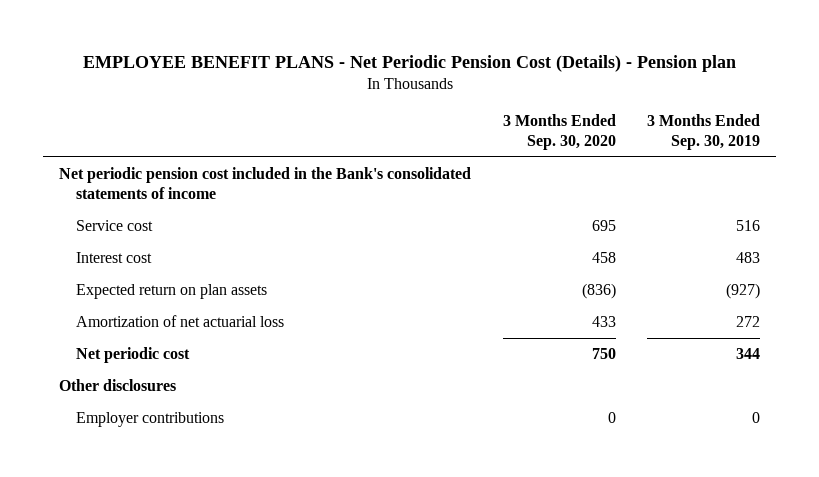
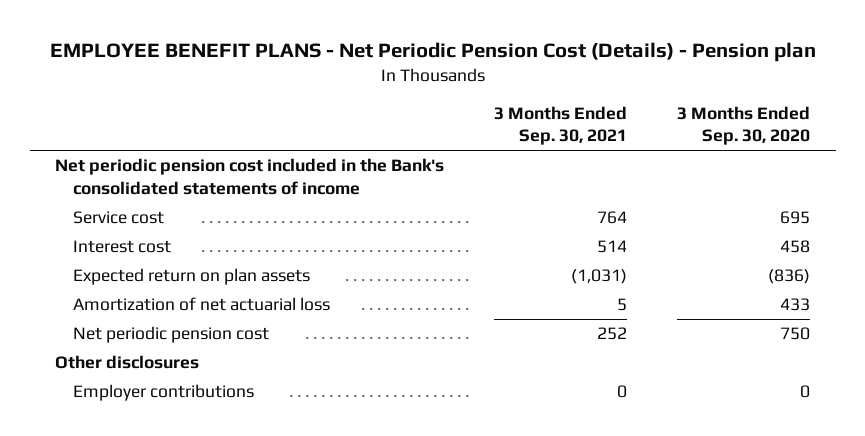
[647,114,761,151] 3 Months Ended Sep. 30, 2019 -> none
none -> [494,105,628,146] 3 Months Ended Sep. 30, 2021
[76,347,191,364] Net periodic cost -> [73,326,270,344] Net periodic pension cost

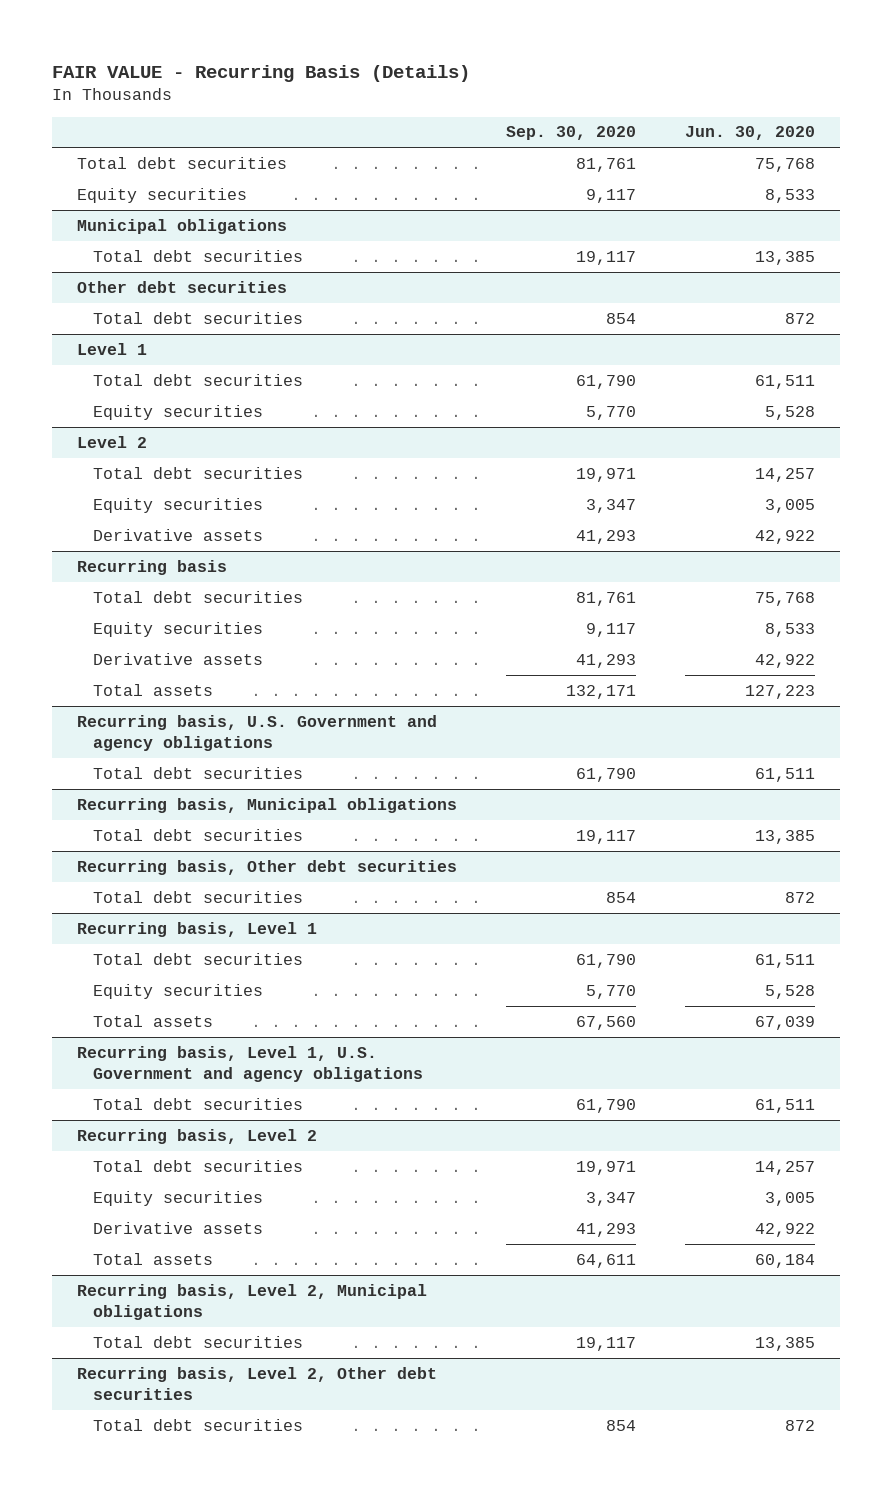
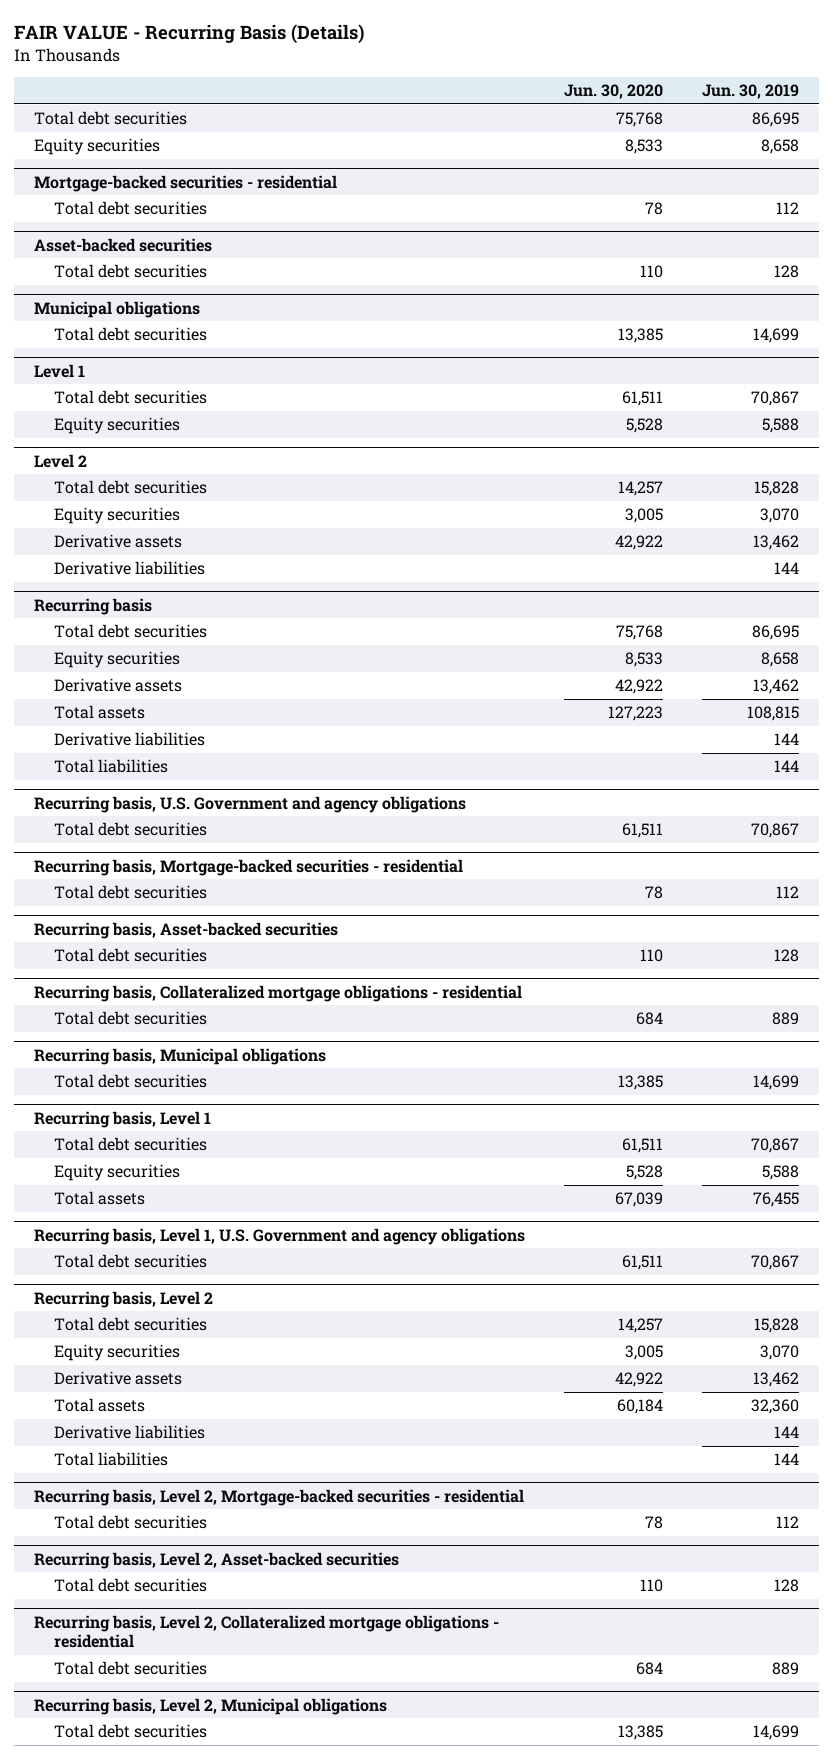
[506,126,637,141] Sep. 30, 2020 -> none
none -> [702,84,800,100] Jun. 30, 2019
none -> [33,174,337,192] Mortgage-backed securities - residential
none -> [54,201,208,216] Total debt securities
none -> [33,237,212,252] Asset-backed securities
none -> [54,264,208,279] Total debt securities
[76,280,287,293] Other debt securities -> none
[93,311,304,324] Total debt securities -> none
none -> [54,561,206,576] Derivative liabilities
none -> [54,732,206,747] Derivative liabilities
none -> [54,759,169,774] Total liabilities
none -> [33,858,463,876] Recurring basis, Mortgage-backed securities - residential
none -> [54,885,208,900] Total debt securities
none -> [33,921,338,939] Recurring basis, Asset-backed securities
none -> [54,948,208,963] Total debt securities
none -> [33,984,522,1002] Recurring basis, Collateralized mortgage obligations - residential
none -> [54,1011,208,1026] Total debt securities
[76,859,457,875] Recurring basis, Other debt securities -> none
[93,890,304,903] Total debt securities -> none
none -> [54,1425,206,1440] Derivative liabilities
none -> [54,1452,169,1467] Total liabilities
none -> [33,1488,524,1506] Recurring basis, Level 2, Mortgage-backed securities - residential
none -> [54,1515,208,1530] Total debt securities
none -> [33,1551,399,1569] Recurring basis, Level 2, Asset-backed securities
none -> [54,1578,208,1593] Total debt securities
none -> [33,1614,499,1649] Recurring basis, Level 2, Collateralized mortgage obligations - residential
none -> [54,1661,208,1676] Total debt securities
[76,1366,437,1400] Recurring basis, Level 2, Other debt securities -> none
[93,1418,304,1431] Total debt securities -> none

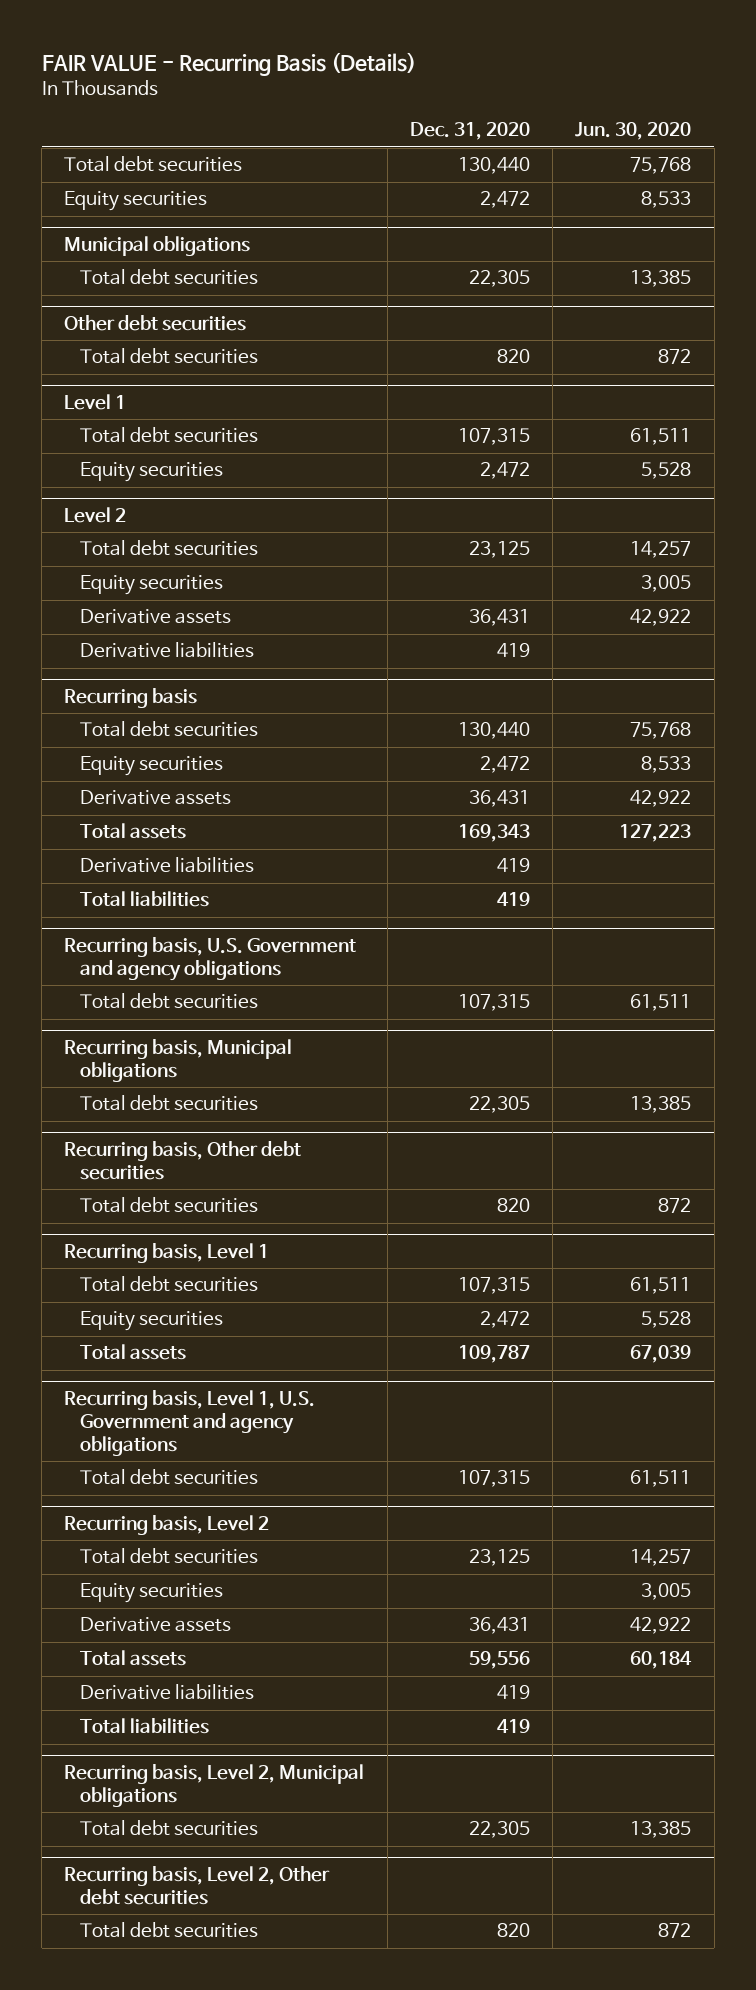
[702,84,800,100] Jun. 30, 2019 -> none
none -> [409,122,530,141] Dec. 31, 2020
[33,174,337,192] Mortgage-backed securities - residential -> none
[54,201,208,216] Total debt securities -> none
[33,237,212,252] Asset-backed securities -> none
[54,264,208,279] Total debt securities -> none
none -> [64,314,247,331] Other debt securities
none -> [79,348,258,365] Total debt securities
[33,858,463,876] Recurring basis, Mortgage-backed securities - residential -> none
[54,885,208,900] Total debt securities -> none
[33,921,338,939] Recurring basis, Asset-backed securities -> none
[54,948,208,963] Total debt securities -> none
[33,984,522,1002] Recurring basis, Collateralized mortgage obligations - residential -> none
[54,1011,208,1026] Total debt securities -> none
none -> [64,1140,302,1180] Recurring basis, Other debt securities
none -> [79,1197,258,1214] Total debt securities
[33,1488,524,1506] Recurring basis, Level 2, Mortgage-backed securities - residential -> none
[54,1515,208,1530] Total debt securities -> none
[33,1551,399,1569] Recurring basis, Level 2, Asset-backed securities -> none
[54,1578,208,1593] Total debt securities -> none
[33,1614,499,1649] Recurring basis, Level 2, Collateralized mortgage obligations - residential -> none
[54,1661,208,1676] Total debt securities -> none
none -> [64,1865,331,1905] Recurring basis, Level 2, Other debt securities
none -> [79,1922,258,1939] Total debt securities

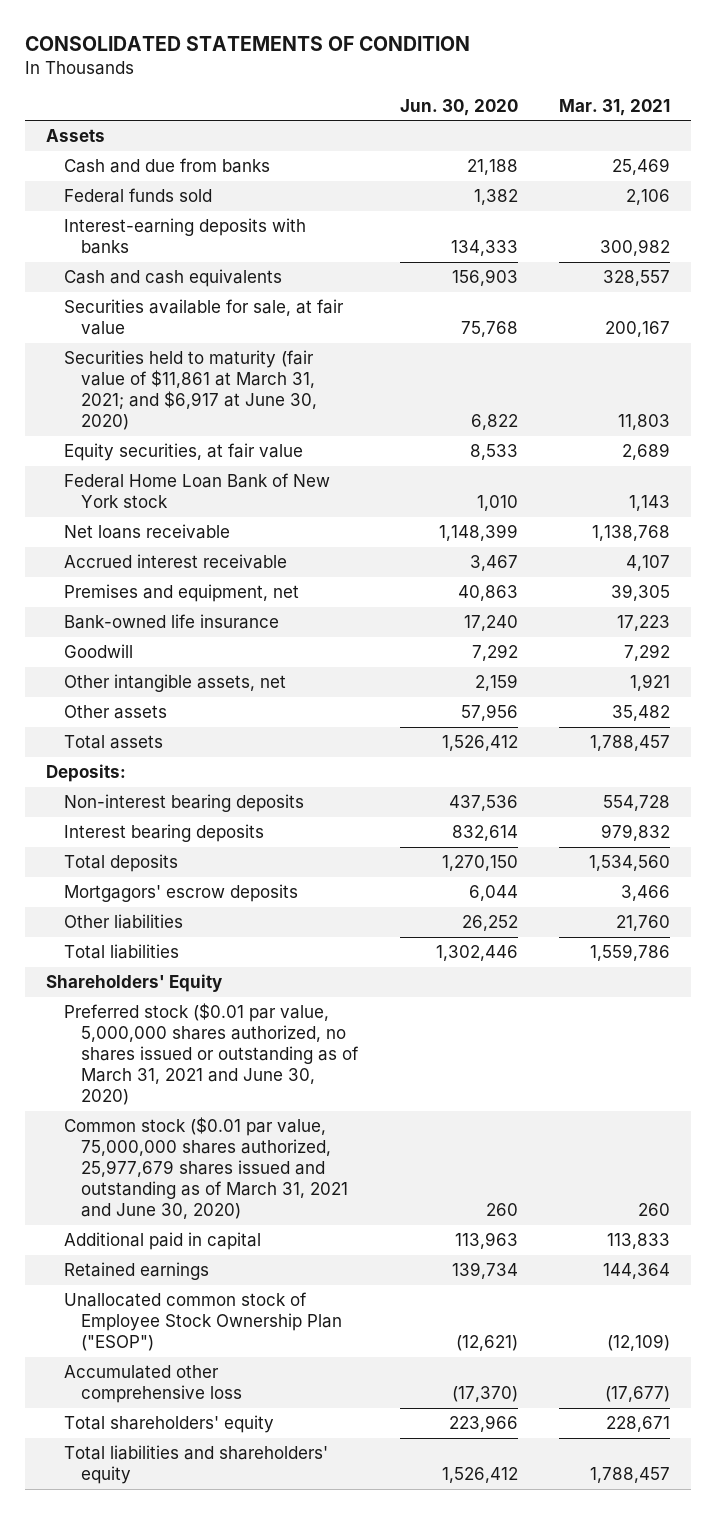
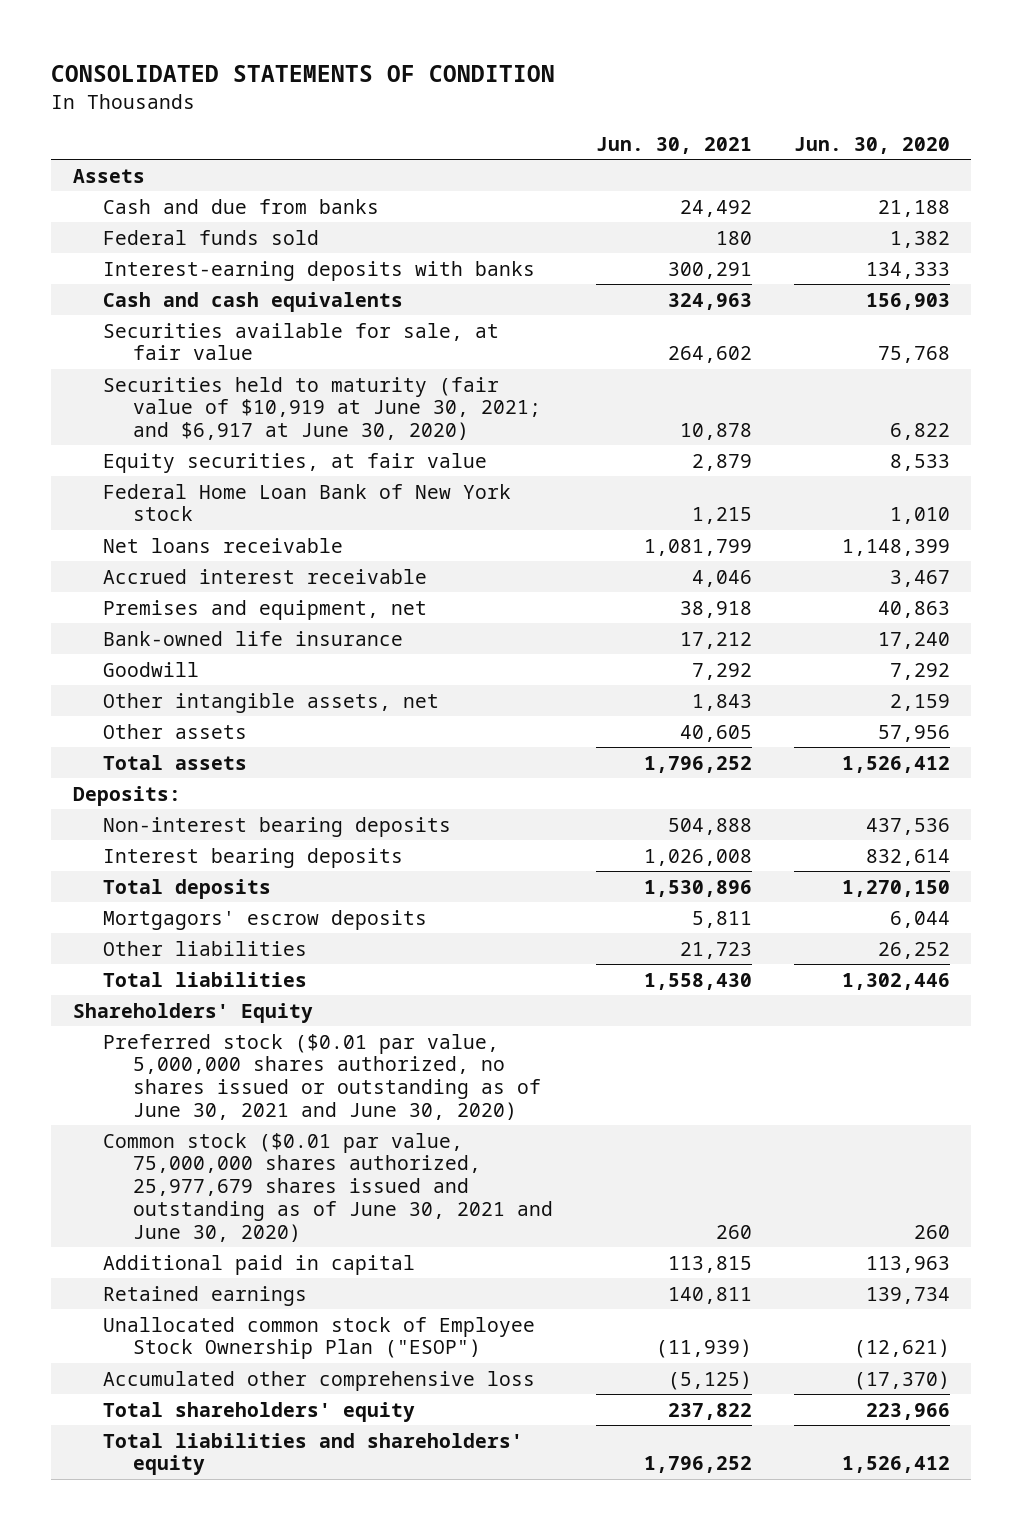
[559,98,671,116] Mar. 31, 2021 -> none
none -> [595,136,752,154] Jun. 30, 2021
[63,350,318,430] Securities held to maturity (fair value of $11,861 at March 31, 2021; and $6,917 at June 30, 2020) -> [102,376,542,441] Securities held to maturity (fair value of $10,919 at June 30, 2021; and $6,917 at June 30, 2020)
[63,1003,360,1105] Preferred stock ($0.01 par value, 5,000,000 shares authorized, no shares issued or outstanding as of March 31, 2021 and June 30, 2020) -> [102,1033,542,1120] Preferred stock ($0.01 par value, 5,000,000 shares authorized, no shares issued or outstanding as of June 30, 2021 and June 30, 2020)
[63,1117,349,1219] Common stock ($0.01 par value, 75,000,000 shares authorized, 25,977,679 shares issued and outstanding as of March 31, 2021 and June 30, 2020) -> [102,1132,554,1242] Common stock ($0.01 par value, 75,000,000 shares authorized, 25,977,679 shares issued and outstanding as of June 30, 2021 and June 30, 2020)

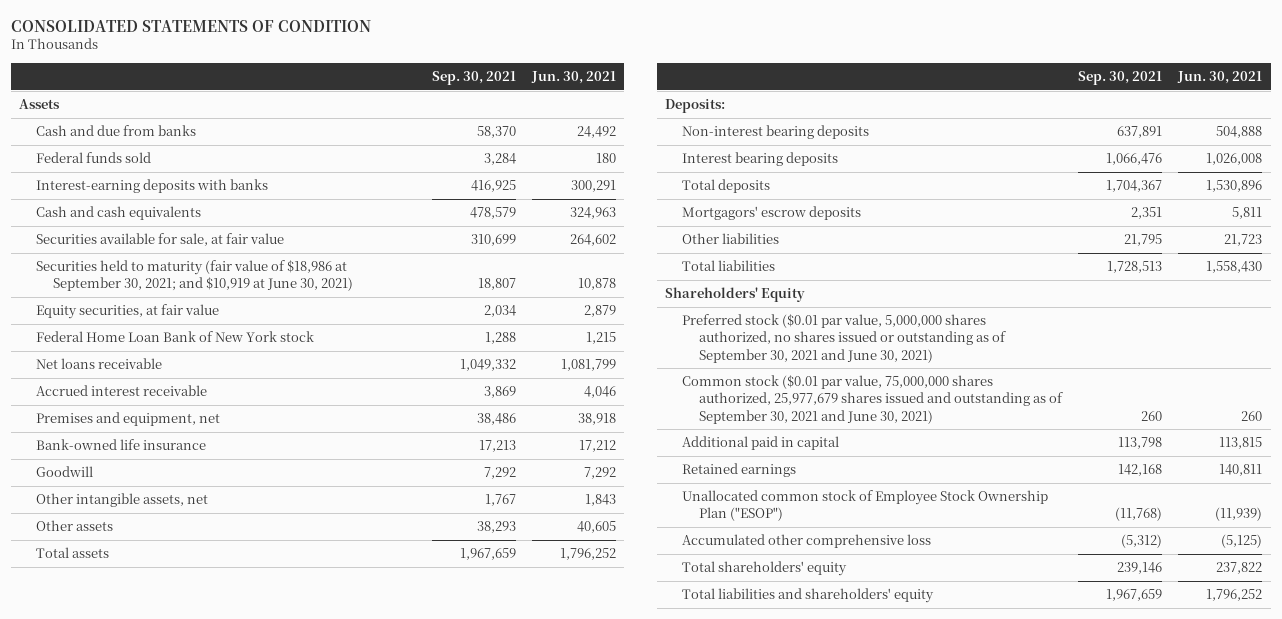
[794,136,951,154] Jun. 30, 2020 -> none
none -> [431,70,516,85] Sep. 30, 2021
[102,376,542,441] Securities held to maturity (fair value of $10,919 at June 30, 2021; and $6,917 at June 30, 2020) -> [35,260,353,292] Securities held to maturity (fair value of $18,986 at September 30, 2021; and $10,919 at June 30, 2021)
[102,1033,542,1120] Preferred stock ($0.01 par value, 5,000,000 shares authorized, no shares issued or outstanding as of June 30, 2021 and June 30, 2020) -> [682,314,1006,363] Preferred stock ($0.01 par value, 5,000,000 shares authorized, no shares issued or outstanding as of September 30, 2021 and June 30, 2021)
[102,1132,554,1242] Common stock ($0.01 par value, 75,000,000 shares authorized, 25,977,679 shares issued and outstanding as of June 30, 2021 and June 30, 2020) -> [682,375,1063,424] Common stock ($0.01 par value, 75,000,000 shares authorized, 25,977,679 shares issued and outstanding as of September 30, 2021 and June 30, 2021)

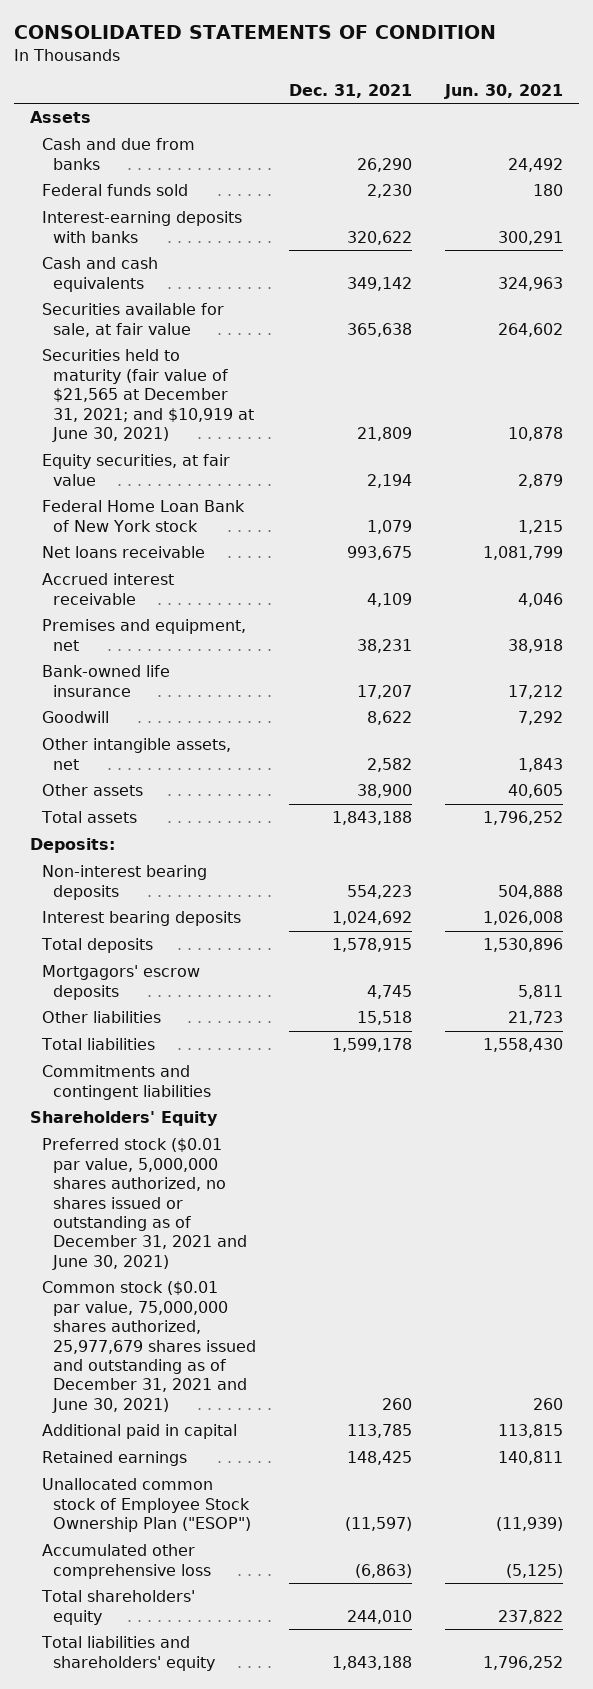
[431,70,516,85] Sep. 30, 2021 -> none
none -> [288,83,412,98] Dec. 31, 2021
[35,260,353,292] Securities held to maturity (fair value of $18,986 at September 30, 2021; and $10,919 at June 30, 2021) -> [41,349,255,442] Securities held to maturity (fair value of $21,565 at December 31, 2021; and $10,919 at June 30, 2021)
none -> [41,1065,212,1100] Commitments and contingent liabilities
[682,314,1006,363] Preferred stock ($0.01 par value, 5,000,000 shares authorized, no shares issued or outstanding as of September 30, 2021 and June 30, 2021) -> [41,1138,248,1270] Preferred stock ($0.01 par value, 5,000,000 shares authorized, no shares issued or outstanding as of December 31, 2021 and June 30, 2021)
[682,375,1063,424] Common stock ($0.01 par value, 75,000,000 shares authorized, 25,977,679 shares issued and outstanding as of September 30, 2021 and June 30, 2021) -> [41,1281,257,1413] Common stock ($0.01 par value, 75,000,000 shares authorized, 25,977,679 shares issued and outstanding as of December 31, 2021 and June 30, 2021)

